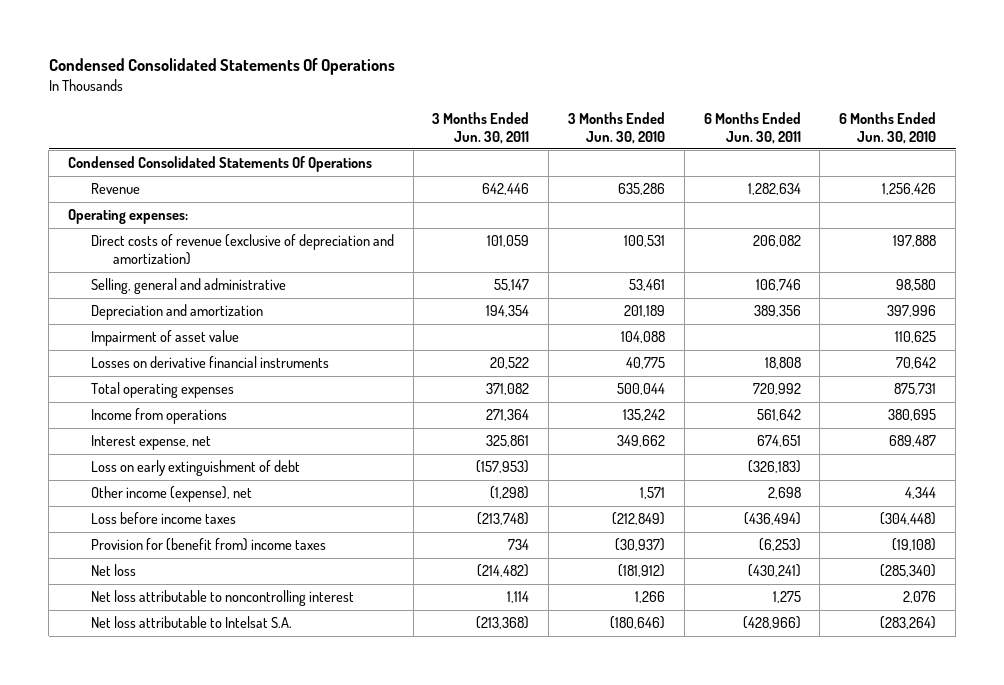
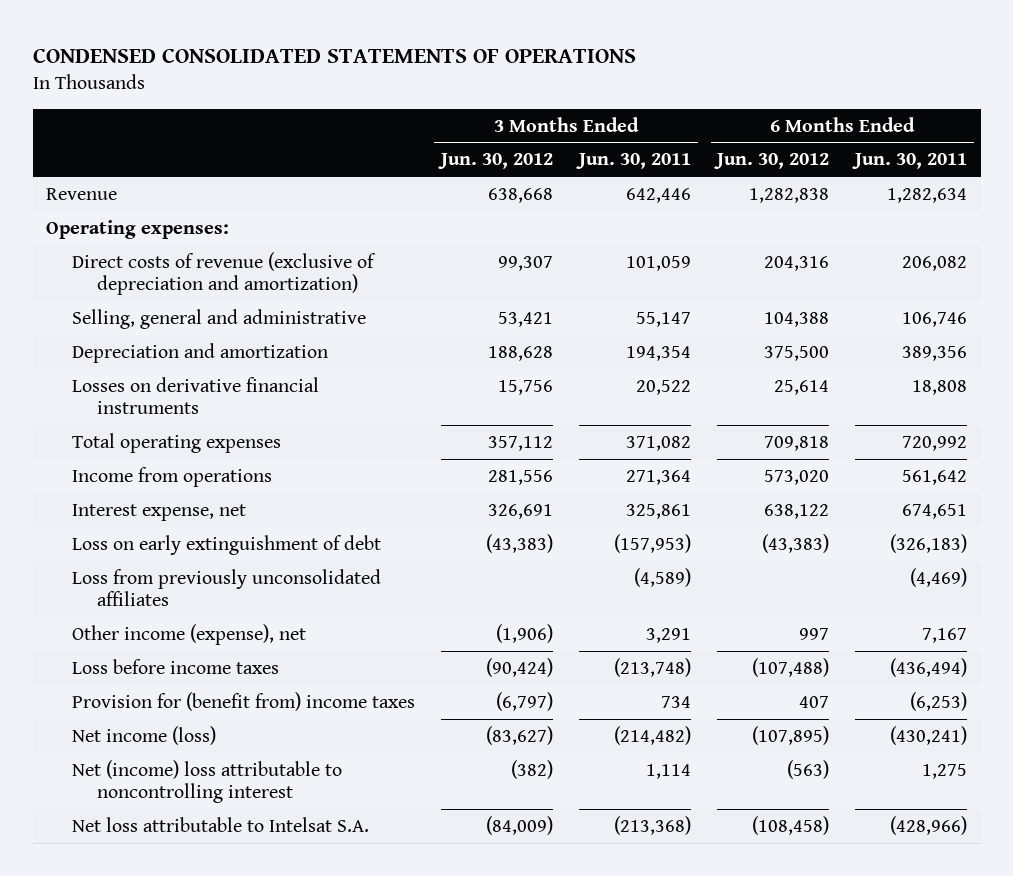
[48,58,395,76] Condensed Consolidated Statements Of Operations -> [32,48,636,64] CONDENSED CONSOLIDATED STATEMENTS OF OPERATIONS
[568,111,666,144] 3 Months Ended Jun. 30, 2010 -> none
[839,111,937,144] 6 Months Ended Jun. 30, 2010 -> none
none -> [437,153,553,170] Jun. 30, 2012
none -> [714,153,830,170] Jun. 30, 2012
[68,156,373,173] Condensed Consolidated Statements Of Operations -> none
[90,330,239,347] Impairment of asset value -> none
none -> [71,568,381,607] Loss from previously unconsolidated affiliates
[490,486,530,500] (1,298) -> [646,627,692,643] 3,291
[767,487,801,500] 2,698 -> [922,627,968,643] 7,167
[90,564,136,577] Net loss -> [71,725,216,745] Net income (loss)
[90,590,354,607] Net loss attributable to noncontrolling interest -> [71,759,342,804] Net (income) loss attributable to noncontrolling interest

